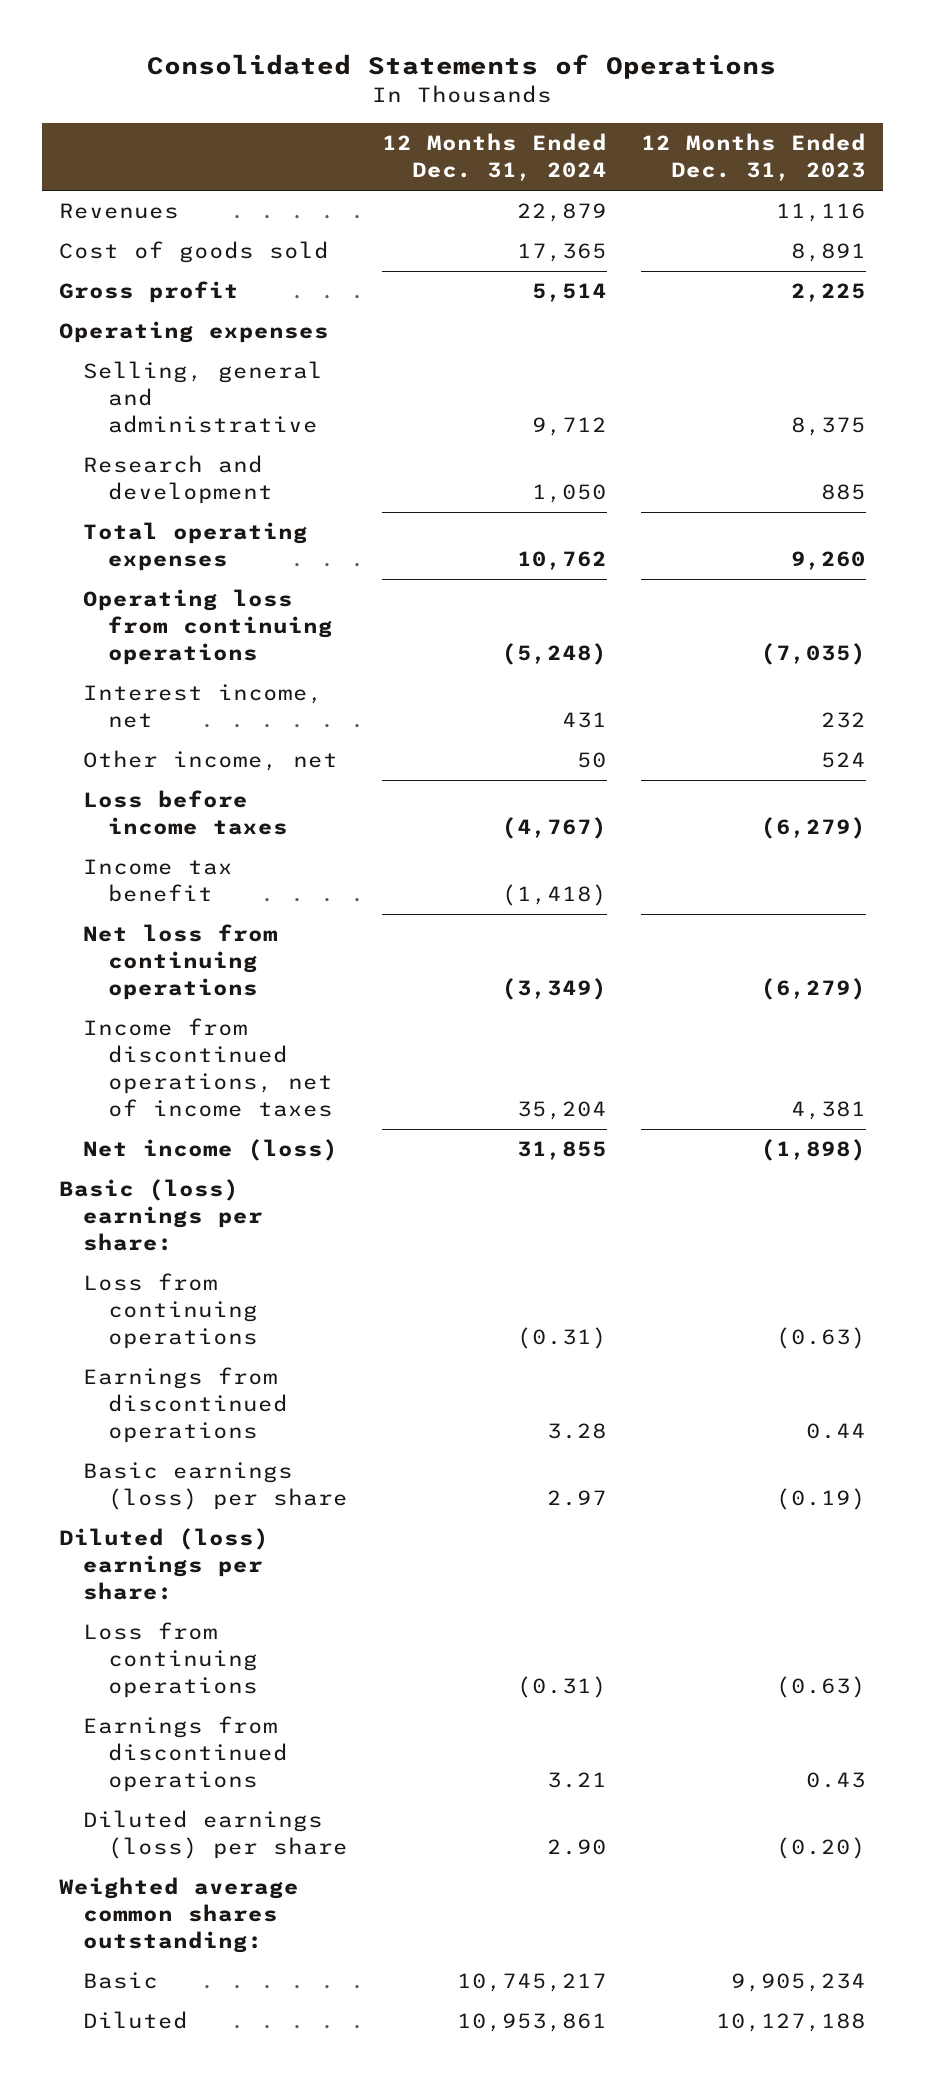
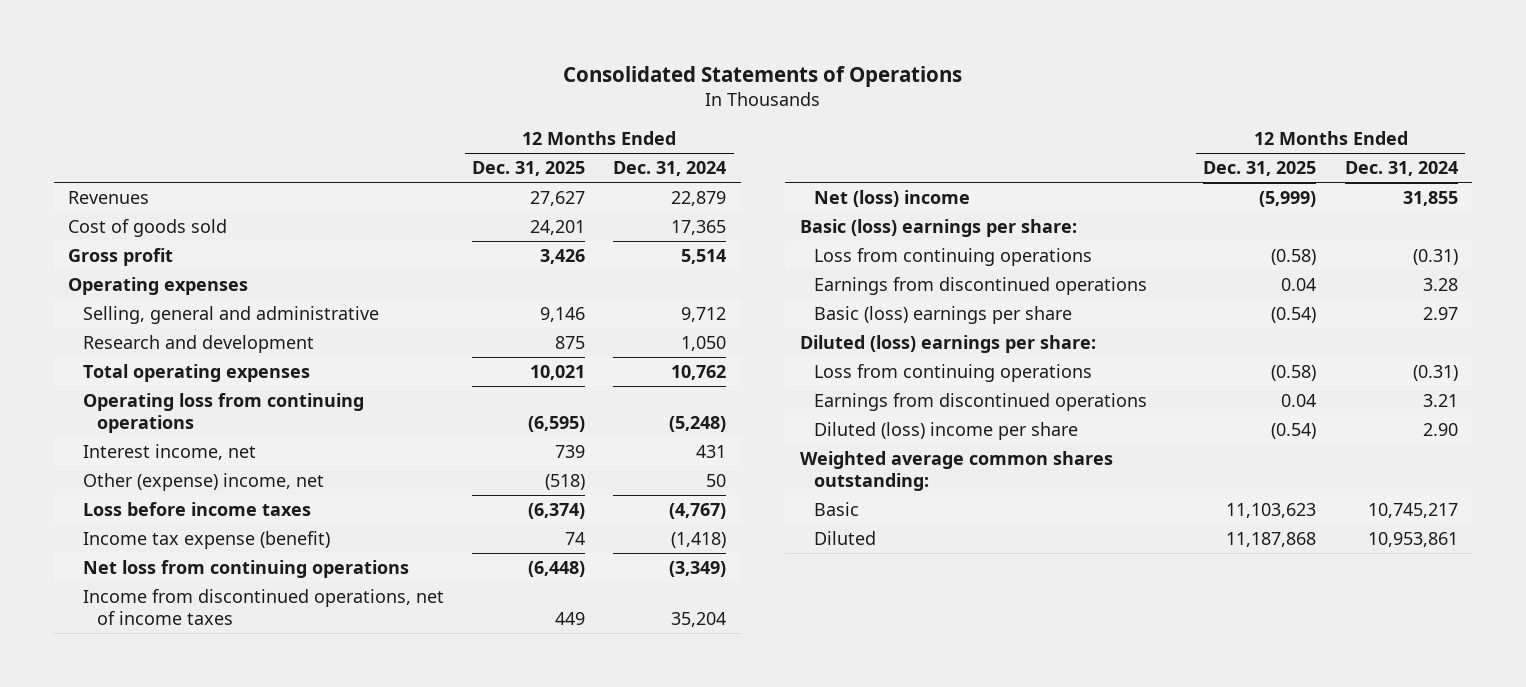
[640,133,866,182] 12 Months Ended Dec. 31, 2023 -> none
none -> [472,161,586,177] Dec. 31, 2025
[83,750,339,772] Other income, net -> [82,472,324,491] Other (expense) income, net
[83,859,234,903] Income tax benefit -> [82,530,330,549] Income tax expense (benefit)
[83,1139,339,1162] Net income (loss) -> [814,189,971,207] Net (loss) income
[83,1462,348,1511] Basic earnings (loss) per share -> [814,305,1073,324] Basic (loss) earnings per share
[83,1810,348,1860] Diluted earnings (loss) per share -> [814,421,1079,440] Diluted (loss) income per share

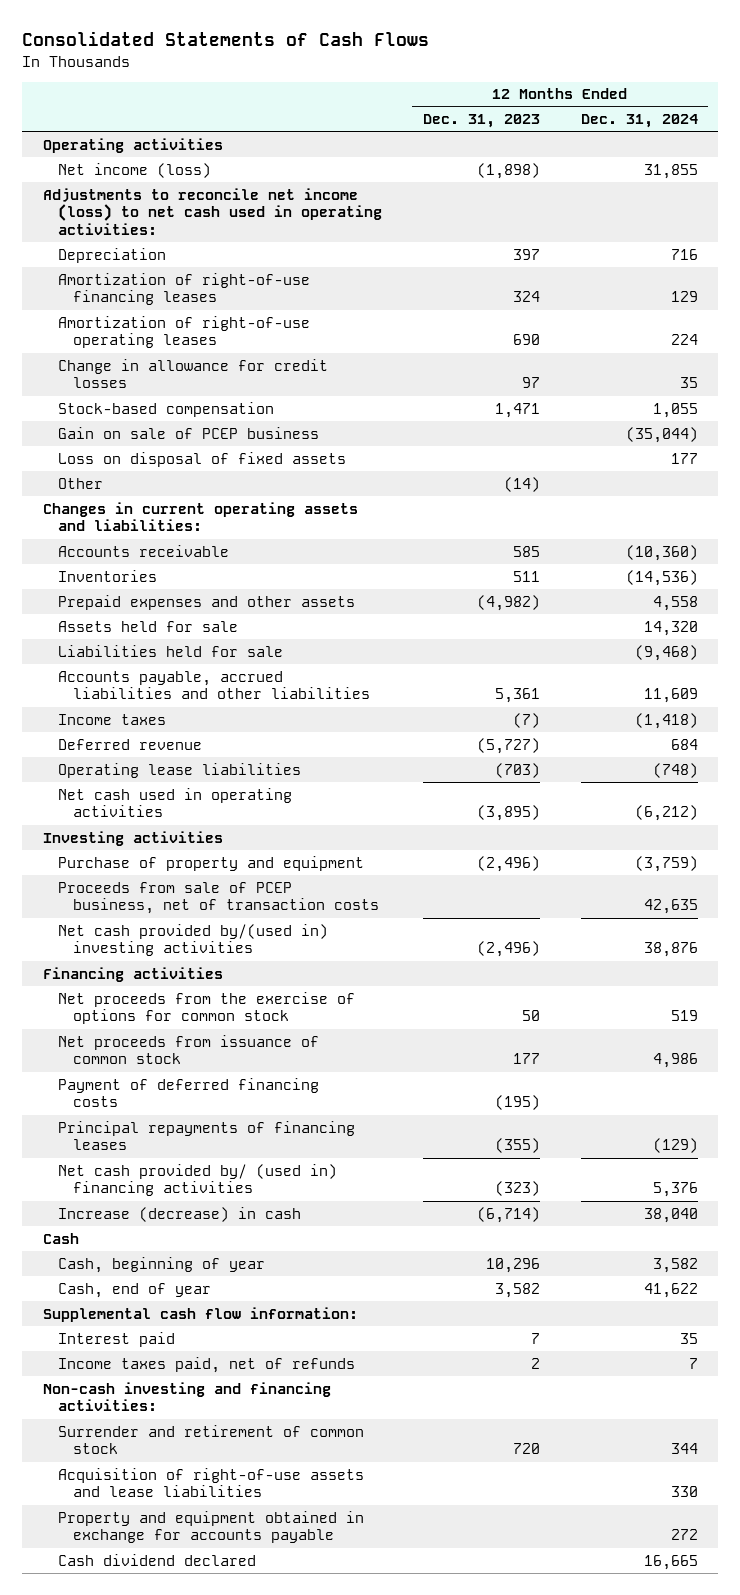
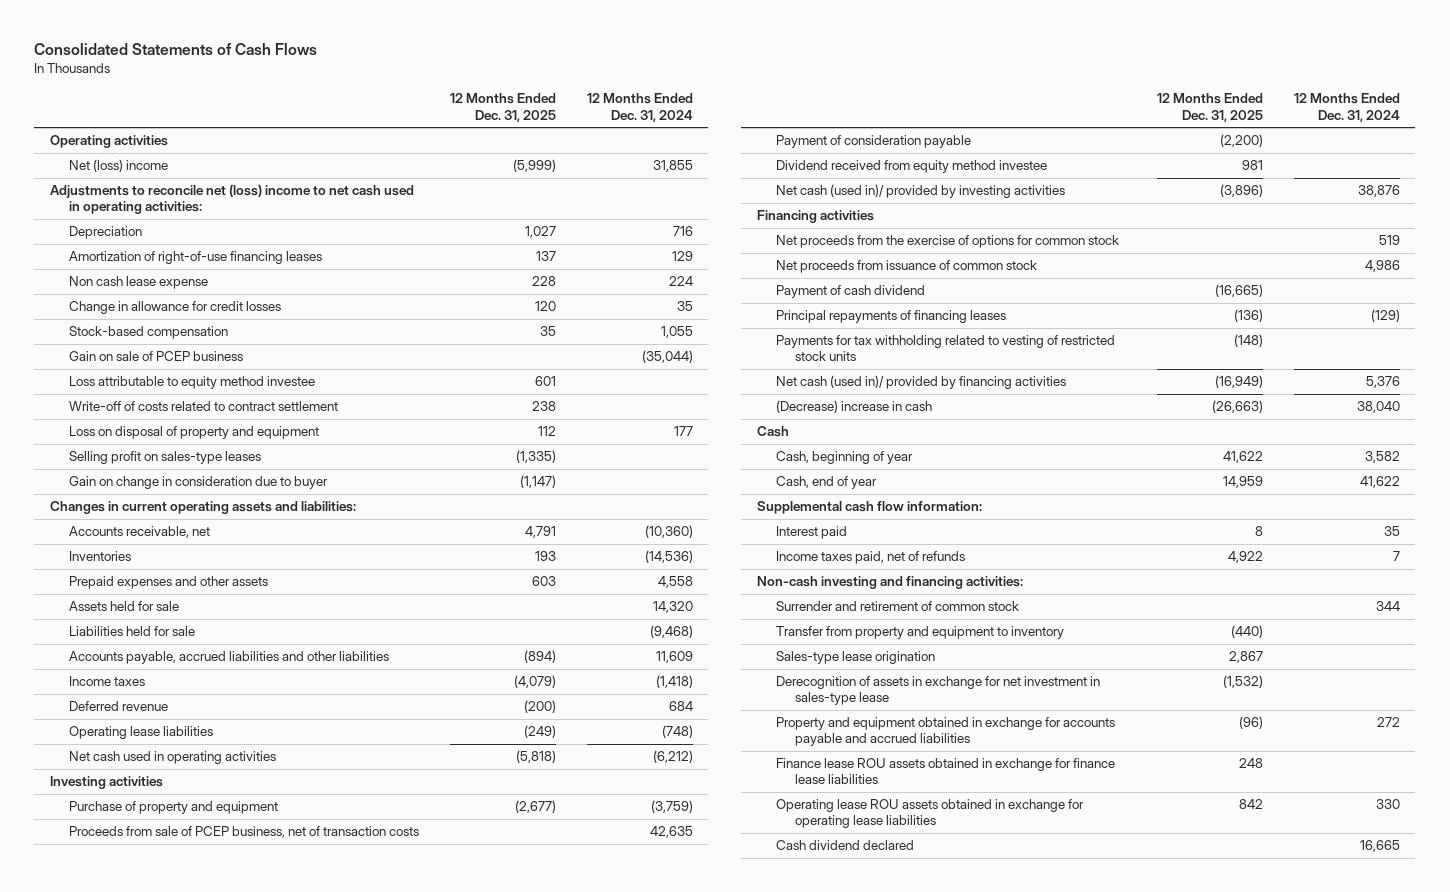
[422,114,540,129] Dec. 31, 2023 -> none
none -> [449,93,556,122] 12 Months Ended Dec. 31, 2025
[57,162,211,178] Net income (loss) -> [68,159,168,173] Net (loss) income
[42,187,382,236] Adjustments to reconcile net income (loss) to net cash used in operating activities: -> [49,184,414,215] Adjustments to reconcile net (loss) income to net cash used in operating activities:
[57,315,310,349] Amortization of right-of-use operating leases -> [68,276,208,290] Non cash lease expense
[57,477,103,489] Other -> none
none -> [68,376,315,390] Loss attributable to equity method investee
none -> [68,401,338,412] Write-off of costs related to contract settlement
[57,451,346,467] Loss on disposal of fixed assets -> [68,426,319,440] Loss on disposal of property and equipment
none -> [68,451,261,465] Selling profit on sales-type leases
none -> [68,476,328,490] Gain on change in consideration due to buyer
[57,544,229,557] Accounts receivable -> [68,526,210,539] Accounts receivable, net
none -> [775,135,971,149] Payment of consideration payable
none -> [775,160,1047,174] Dividend received from equity method investee
[57,923,328,957] Net cash provided by/(used in) investing activities -> [775,184,1065,199] Net cash (used in)/ provided by investing activities
[57,1077,319,1108] Payment of deferred financing costs -> none
none -> [775,285,925,299] Payment of cash dividend
none -> [775,335,1115,362] Payments for tax withholding related to vesting of restricted stock units
[57,1163,337,1197] Net cash provided by/ (used in) financing activities -> [775,375,1066,390] Net cash (used in)/ provided by financing activities
[57,1206,301,1222] Increase (decrease) in cash -> [775,400,932,414] (Decrease) increase in cash
[57,1467,364,1498] Acquisition of right-of-use assets and lease liabilities -> none
none -> [775,626,1064,640] Transfer from property and equipment to inventory
none -> [775,651,935,665] Sales-type lease origination
none -> [775,676,1100,706] Derecognition of assets in exchange for net investment in sales-type lease
[57,1510,364,1544] Property and equipment obtained in exchange for accounts payable -> [775,717,1115,747] Property and equipment obtained in exchange for accounts payable and accrued liabilities
none -> [775,758,1115,785] Finance lease ROU assets obtained in exchange for finance lease liabilities
none -> [775,799,1084,829] Operating lease ROU assets obtained in exchange for operating lease liabilities

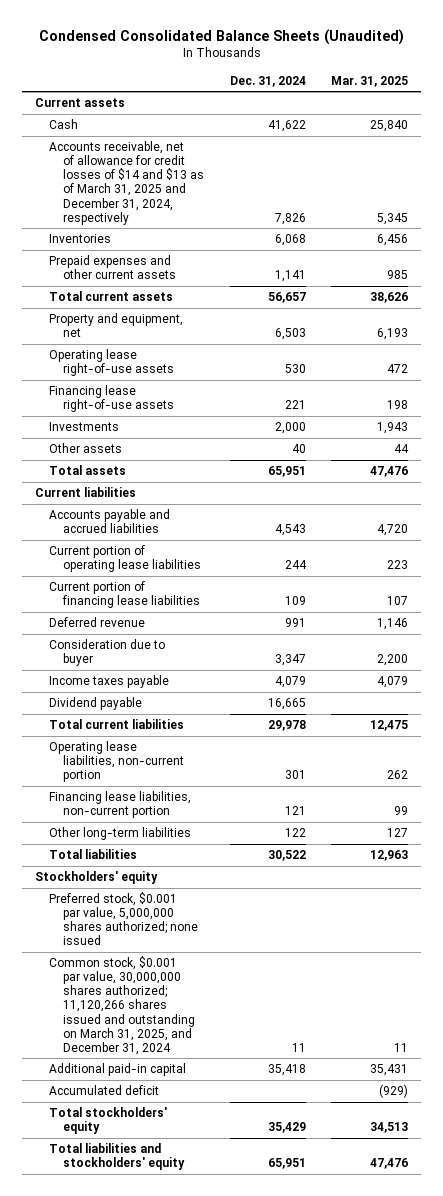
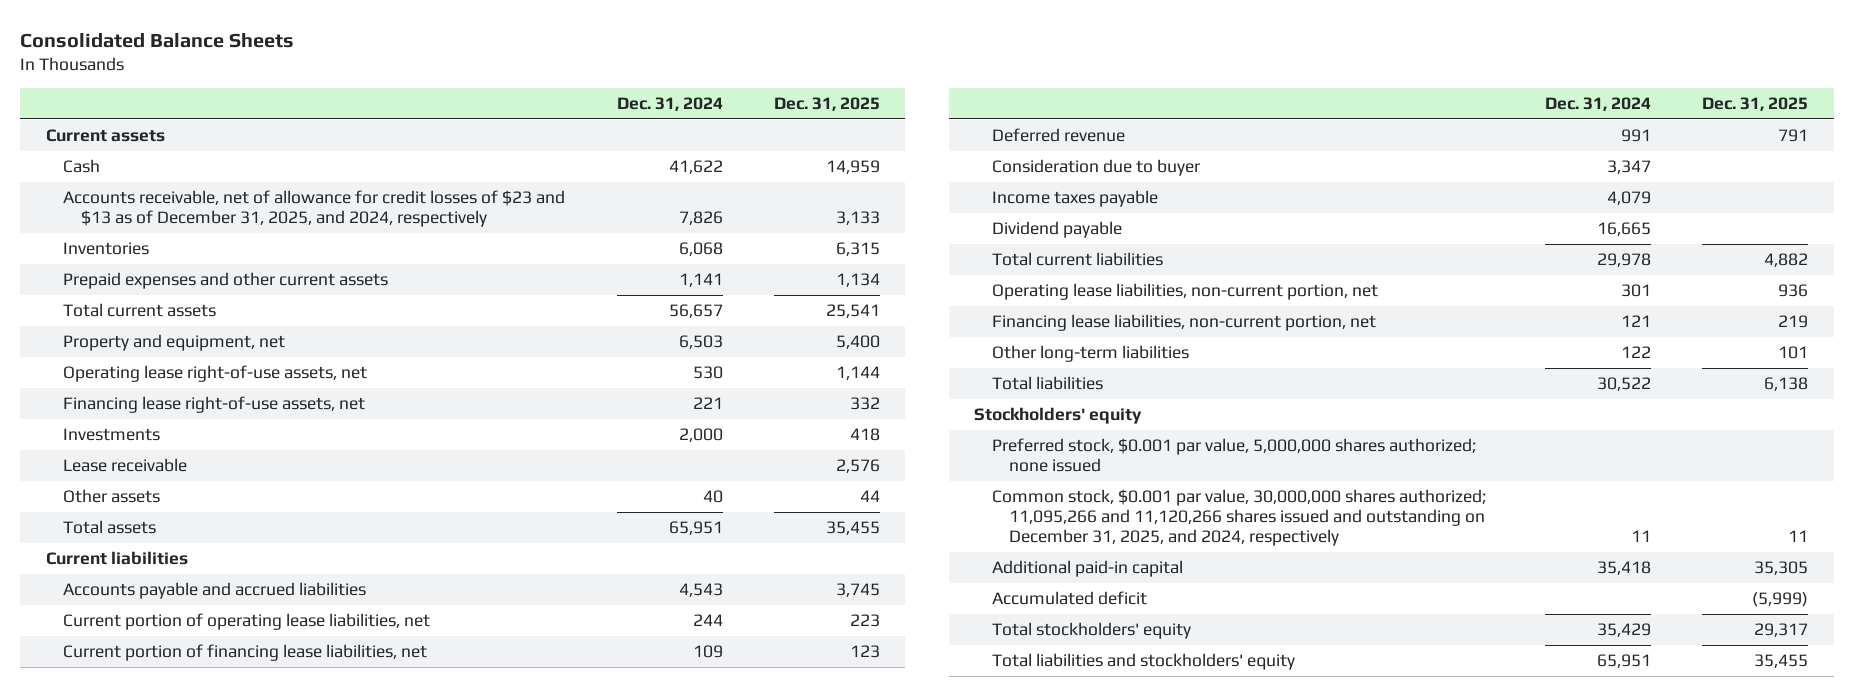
[38,29,404,46] Condensed Consolidated Balance Sheets (Unaudited) -> [20,33,295,49] Consolidated Balance Sheets
[330,75,408,87] Mar. 31, 2025 -> none
none -> [773,96,880,111] Dec. 31, 2025
[49,141,205,225] Accounts receivable, net of allowance for credit losses of $14 and $13 as of March 31, 2025 and December 31, 2024, respectively -> [63,190,566,228] Accounts receivable, net of allowance for credit losses of $23 and $13 as of December 31, 2025, and 2024, respectively
[49,349,175,377] Operating lease right-of-use assets -> [63,365,368,383] Operating lease right-of-use assets, net
[49,385,175,413] Financing lease right-of-use assets -> [63,396,366,414] Financing lease right-of-use assets, net
none -> [63,458,188,473] Lease receivable
[49,545,202,573] Current portion of operating lease liabilities -> [63,613,431,631] Current portion of operating lease liabilities, net
[49,581,201,609] Current portion of financing lease liabilities -> [63,644,428,662] Current portion of financing lease liabilities, net
[49,741,185,783] Operating lease liabilities, non-current portion -> [991,283,1378,301] Operating lease liabilities, non-current portion, net
[49,791,192,819] Financing lease liabilities, non-current portion -> [991,314,1376,332] Financing lease liabilities, non-current portion, net
[49,956,196,1055] Common stock, $0.001 par value, 30,000,000 shares authorized; 11,120,266 shares issued and outstanding on March 31, 2025, and December 31, 2024 -> [991,489,1486,547] Common stock, $0.001 par value, 30,000,000 shares authorized; 11,095,266 and 11,120,266 shares issued and outstanding on December 31, 2025, and 2024, respectively

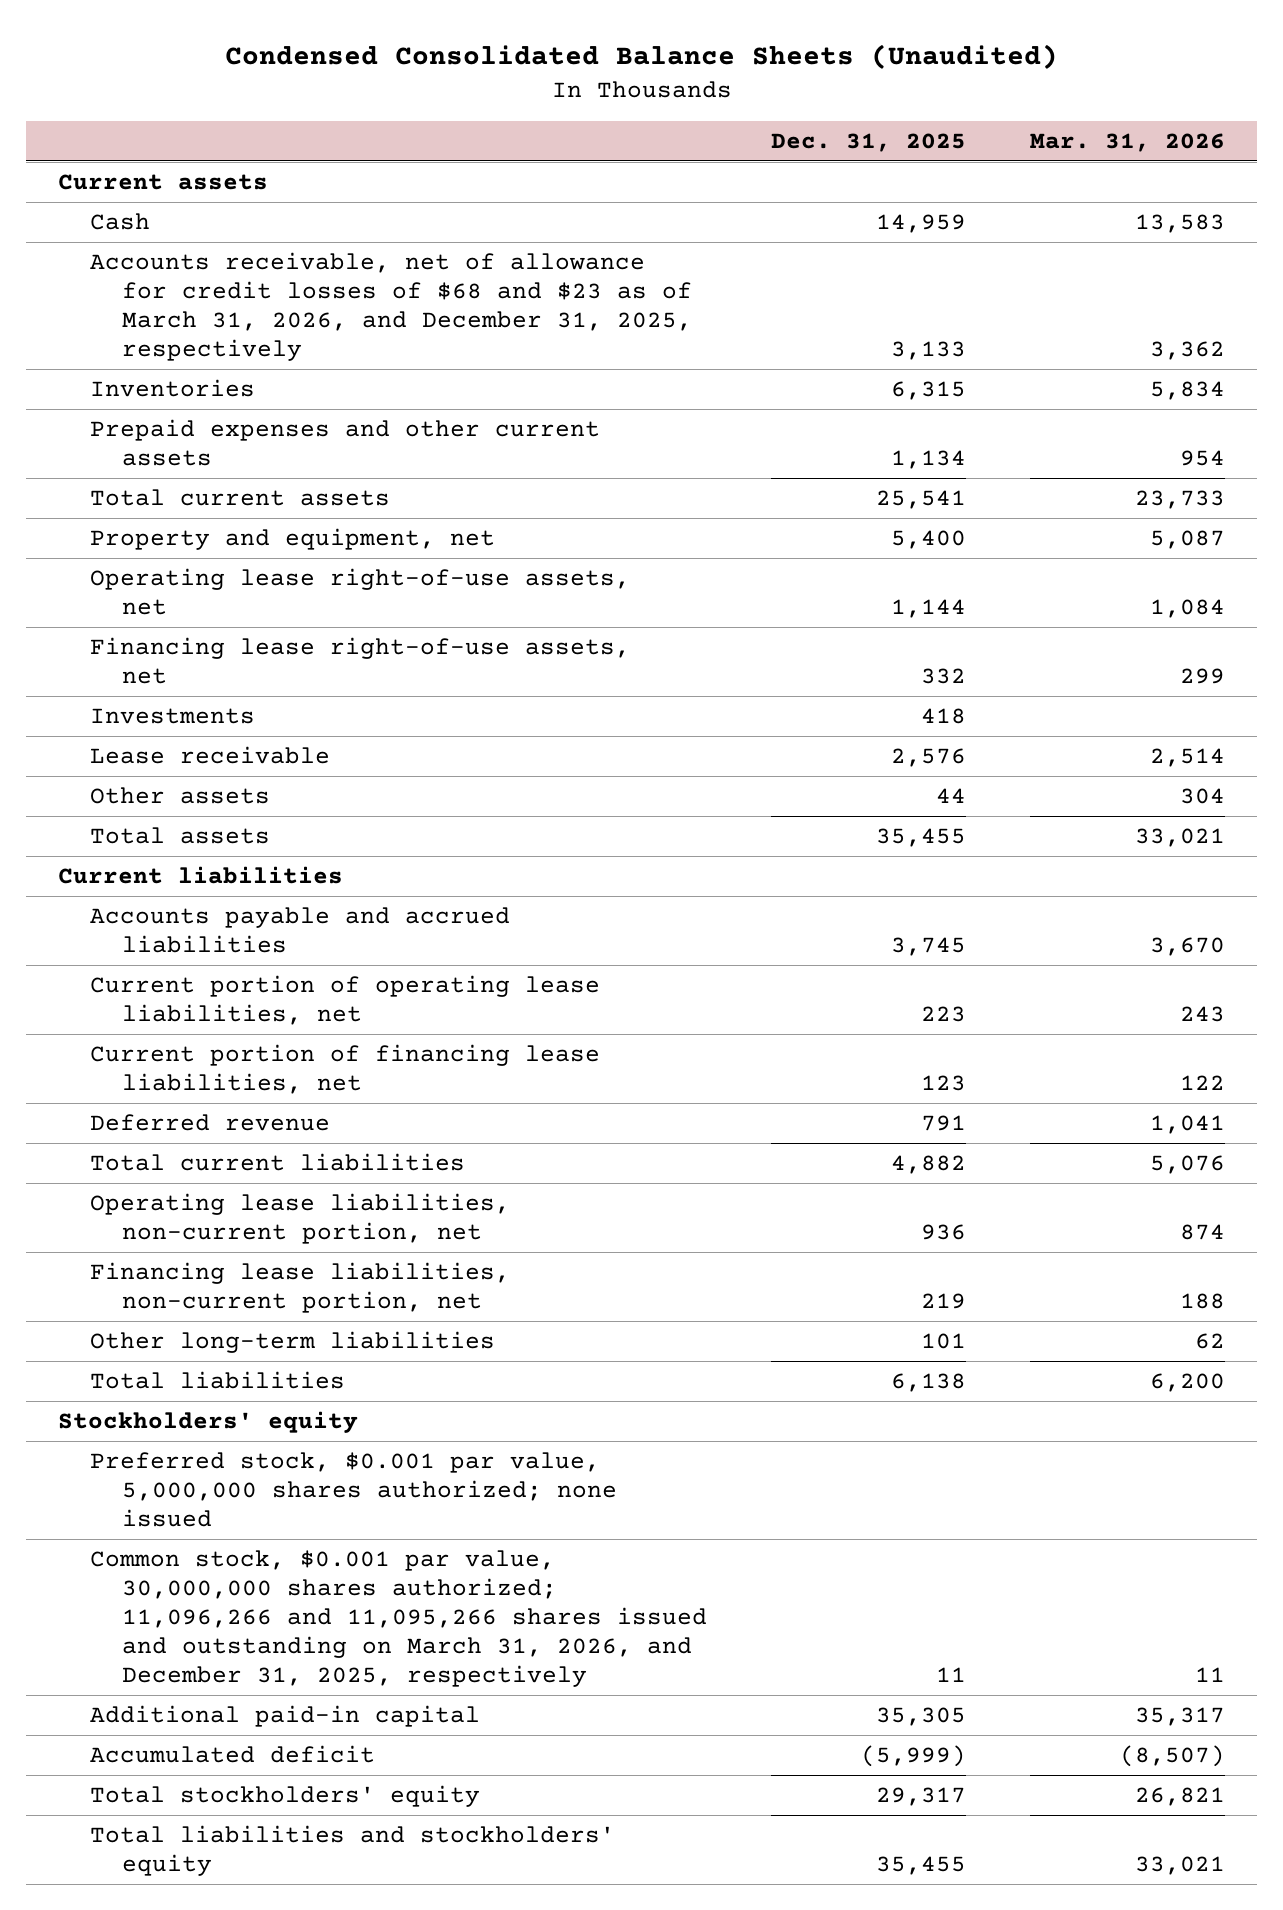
[20,33,295,49] Consolidated Balance Sheets -> [224,43,1058,69] Condensed Consolidated Balance Sheets (Unaudited)
[616,96,723,111] Dec. 31, 2024 -> none
none -> [1030,133,1226,153] Mar. 31, 2026
[63,190,566,228] Accounts receivable, net of allowance for credit losses of $23 and $13 as of December 31, 2025, and 2024, respectively -> [90,252,693,361] Accounts receivable, net of allowance for credit losses of $68 and $23 as of March 31, 2026, and December 31, 2025, respectively
[991,159,1200,177] Consideration due to buyer -> none
[991,190,1158,208] Income taxes payable -> none
[991,221,1122,239] Dividend payable -> none
[991,489,1486,547] Common stock, $0.001 par value, 30,000,000 shares authorized; 11,095,266 and 11,120,266 shares issued and outstanding on December 31, 2025, and 2024, respectively -> [90,1550,708,1687] Common stock, $0.001 par value, 30,000,000 shares authorized; 11,096,266 and 11,095,266 shares issued and outstanding on March 31, 2026, and December 31, 2025, respectively

